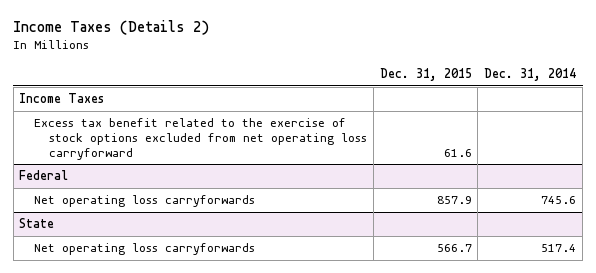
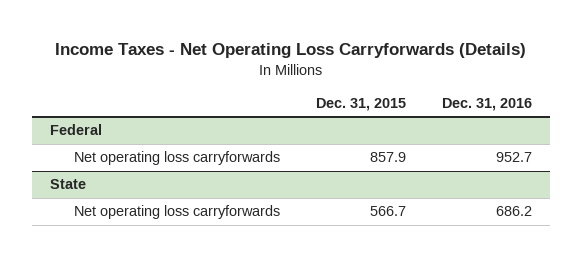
[13,20,210,36] Income Taxes (Details 2) -> [55,43,527,59] Income Taxes - Net Operating Loss Carryforwards (Details)
[484,68,577,82] Dec. 31, 2014 -> none
none -> [442,98,533,112] Dec. 31, 2016
[19,93,105,104] Income Taxes -> none
[34,118,367,160] Excess tax benefit related to the exercise of stock options excluded from net operating loss carryforward -> none

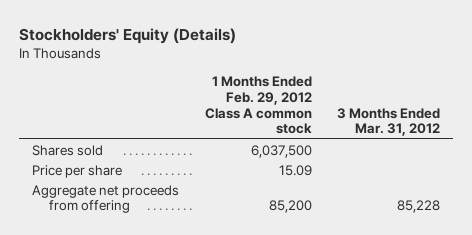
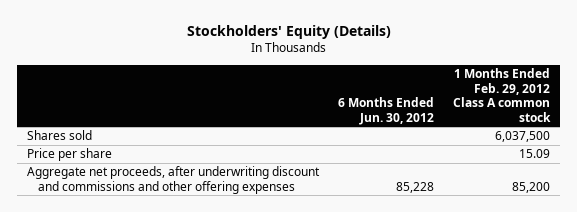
[337,107,441,137] 3 Months Ended Mar. 31, 2012 -> none
none -> [338,97,435,125] 6 Months Ended Jun. 30, 2012
[32,184,180,214] Aggregate net proceeds from offering -> [26,166,320,194] Aggregate net proceeds, after underwriting discount and commissions and other offering expenses

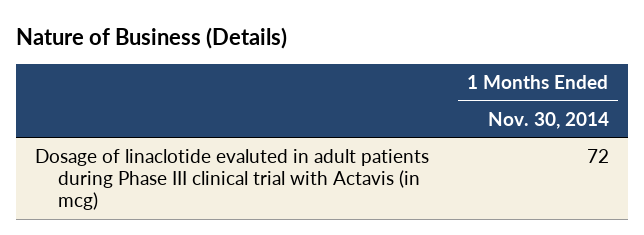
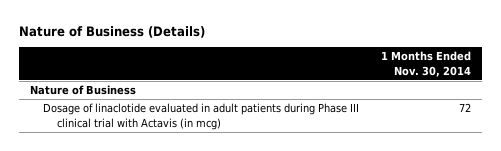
none -> [29,85,136,96] Nature of Business
[35,149,430,211] Dosage of linaclotide evaluted in adult patients during Phase III clinical trial with Actavis (in mcg) -> [43,103,360,130] Dosage of linaclotide evaluated in adult patients during Phase III clinical trial with Actavis (in mcg)

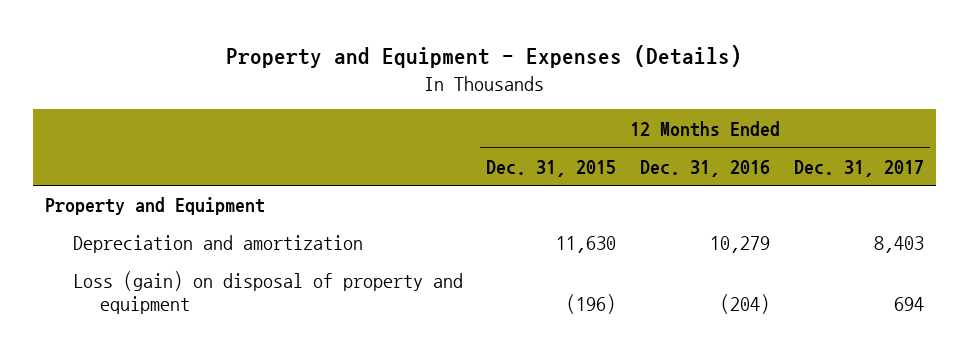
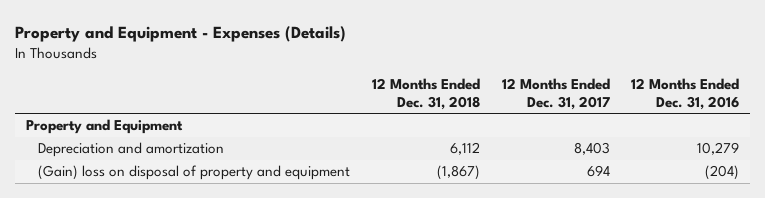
[486,159,617,177] Dec. 31, 2015 -> none
none -> [372,77,481,110] 12 Months Ended Dec. 31, 2018
[72,271,463,314] Loss (gain) on disposal of property and equipment -> [38,165,351,181] (Gain) loss on disposal of property and equipment

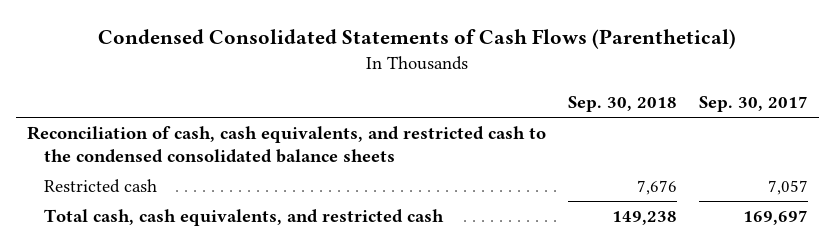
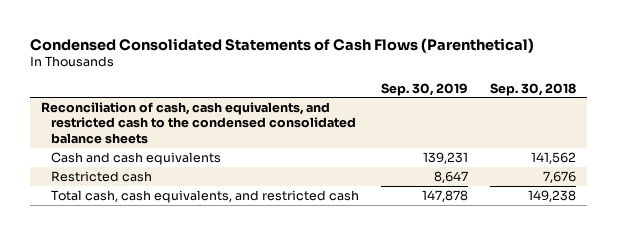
[698,95,808,112] Sep. 30, 2017 -> none
none -> [380,82,468,96] Sep. 30, 2019
none -> [50,151,221,165] Cash and cash equivalents

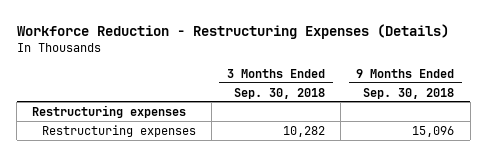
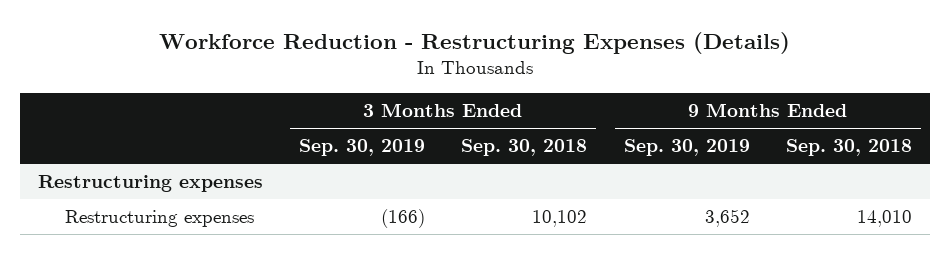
none -> [298,139,425,157] Sep. 30, 2019
none -> [623,139,750,157] Sep. 30, 2019
[282,125,325,137] 10,282 -> [532,210,588,228] 10,102
[412,125,455,137] 15,096 -> [856,210,912,228] 14,010

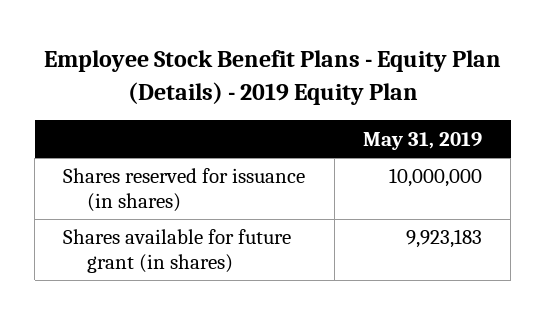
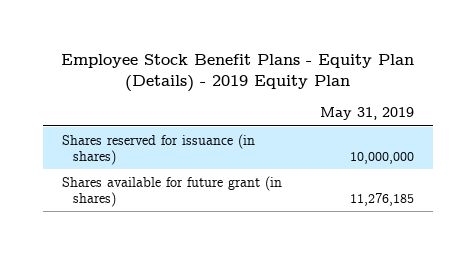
[405,229,482,249] 9,923,183 -> [349,192,414,206] 11,276,185

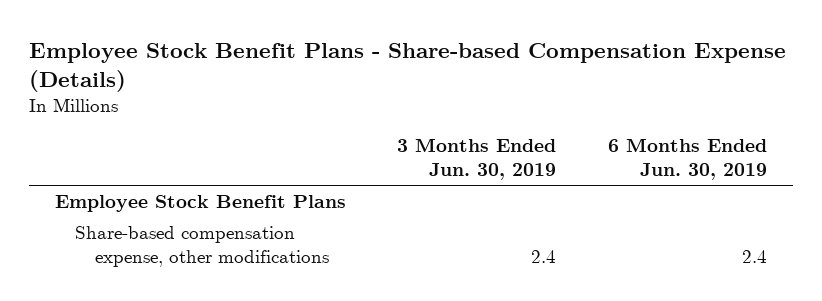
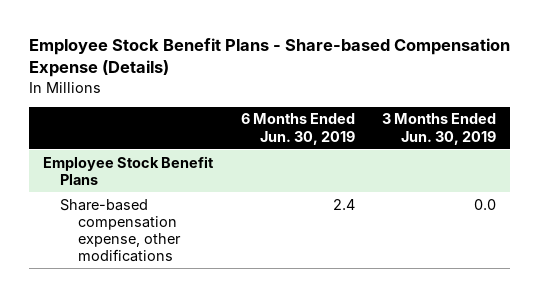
[531,249,557,263] 2.4 -> [474,198,497,210] 0.0

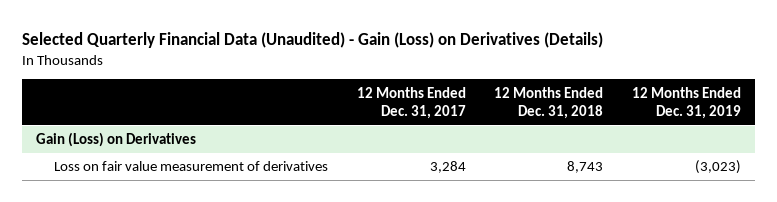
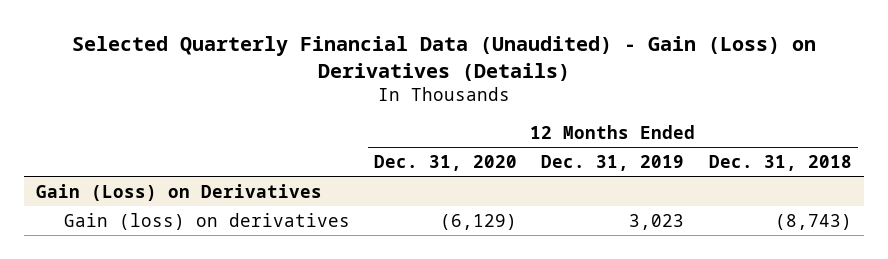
[356,86,466,119] 12 Months Ended Dec. 31, 2017 -> none
none -> [374,155,518,172] Dec. 31, 2020
[54,161,329,172] Loss on fair value measurement of derivatives -> [63,212,350,230] Gain (loss) on derivatives
[567,161,604,174] 8,743 -> [774,213,852,230] (8,743)
[695,160,742,175] (3,023) -> [629,213,685,230] 3,023

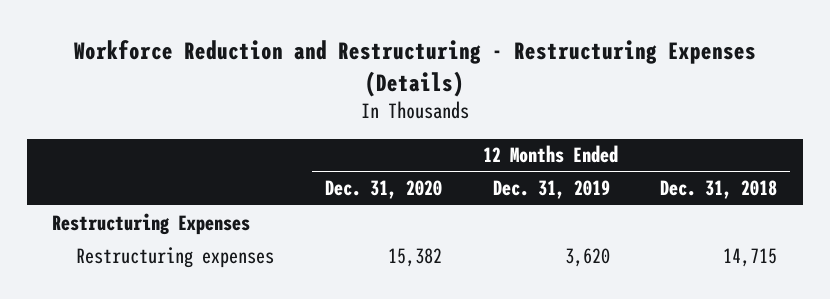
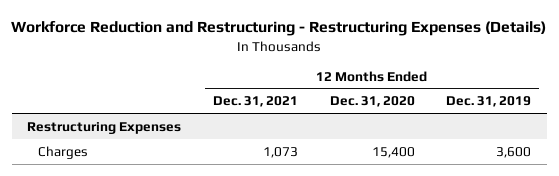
[660,180,778,200] Dec. 31, 2018 -> none
none -> [213,96,299,108] Dec. 31, 2021
[76,246,275,268] Restructuring expenses -> none
none -> [38,145,89,159] Charges

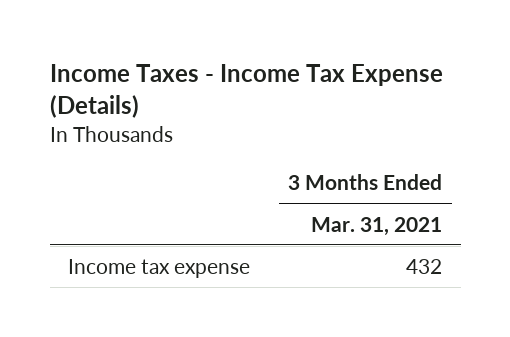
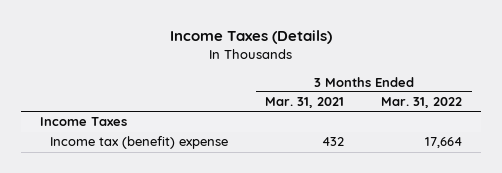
[49,63,443,118] Income Taxes - Income Tax Expense (Details) -> [169,30,332,45] Income Taxes (Details)
none -> [381,97,463,109] Mar. 31, 2022
none -> [39,117,127,127] Income Taxes
[68,259,251,279] Income tax expense -> [49,136,228,150] Income tax (benefit) expense

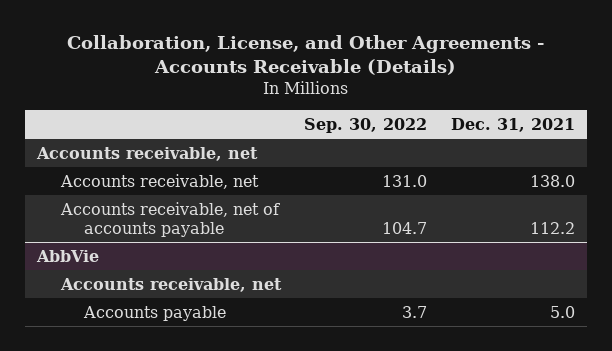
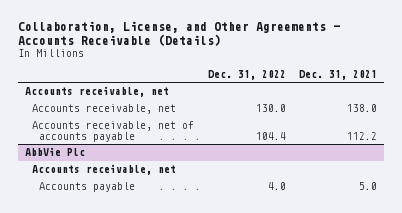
[304,117,428,133] Sep. 30, 2022 -> none
none -> [207,69,286,80] Dec. 31, 2022
[36,249,100,262] AbbVie -> [24,147,85,157] AbbVie Plc

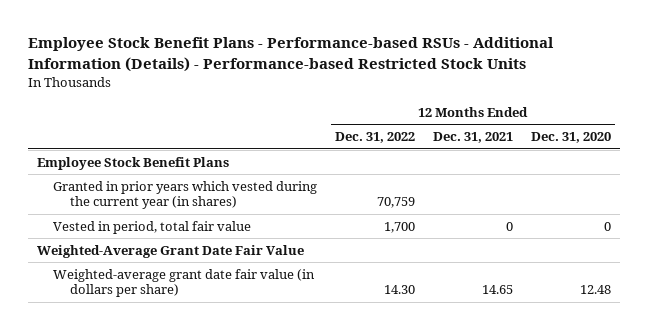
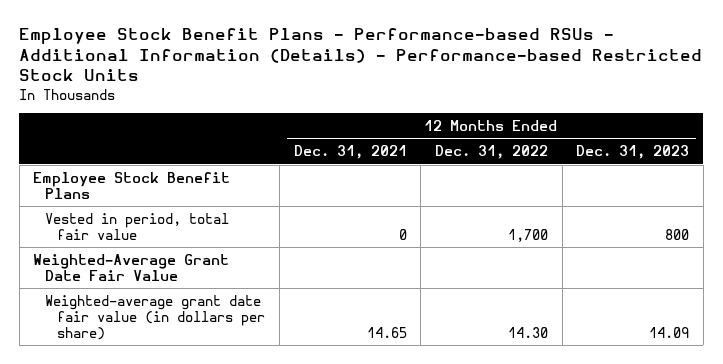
[530,132,611,144] Dec. 31, 2020 -> none
none -> [576,145,690,160] Dec. 31, 2023
[53,181,318,210] Granted in prior years which vested during the current year (in shares) -> none

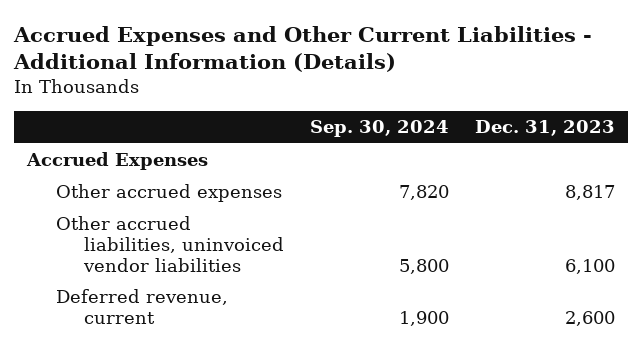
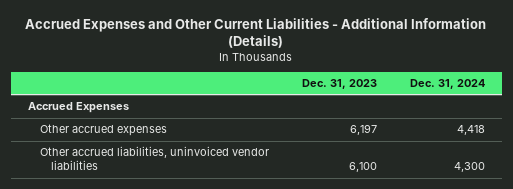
[309,120,449,138] Sep. 30, 2024 -> none
none -> [410,79,486,90] Dec. 31, 2024
[564,185,615,201] 8,817 -> [349,124,377,136] 6,197
[55,289,228,324] Deferred revenue, current -> none

